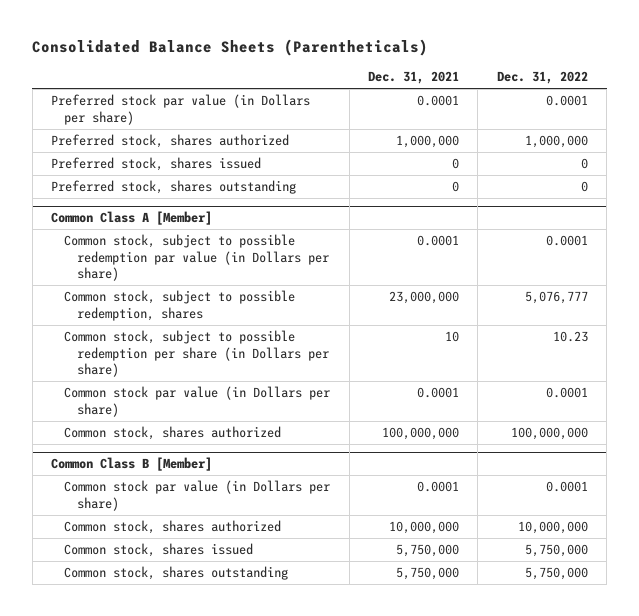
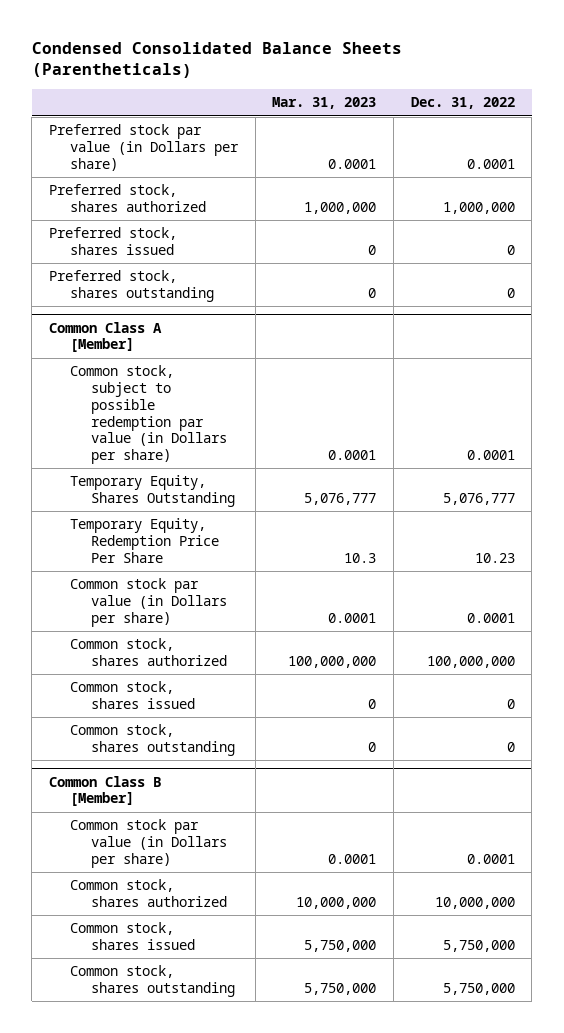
[32,39,429,57] Consolidated Balance Sheets (Parentheticals) -> [31,41,402,79] Condensed Consolidated Balance Sheets (Parentheticals)
[367,71,459,85] Dec. 31, 2021 -> none
none -> [272,97,377,110] Mar. 31, 2023
[64,290,296,321] Common stock, subject to possible redemption, shares -> [70,475,236,508] Temporary Equity, Shares Outstanding
[64,330,330,378] Common stock, subject to possible redemption per share (in Dollars per share) -> [70,518,220,563] Temporary Equity, Redemption Price Per Share
none -> [70,681,196,710] Common stock, shares issued
none -> [70,724,236,757] Common stock, shares outstanding

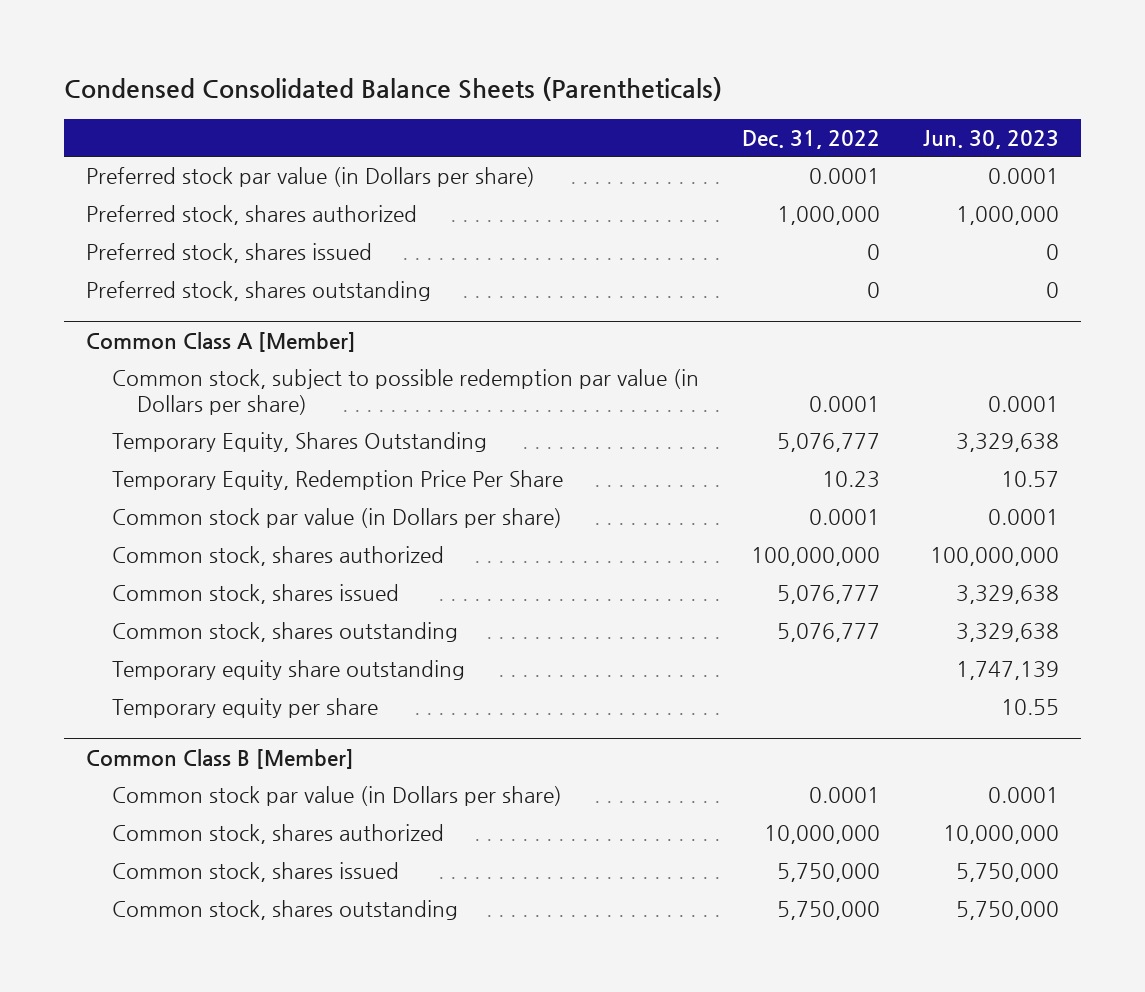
[272,97,377,110] Mar. 31, 2023 -> none
none -> [923,129,1060,149] Jun. 30, 2023
[506,699,515,710] 0 -> [776,585,880,605] 5,076,777
[506,742,515,753] 0 -> [776,623,880,643] 5,076,777
none -> [111,660,465,681] Temporary equity share outstanding
none -> [111,698,378,719] Temporary equity per share

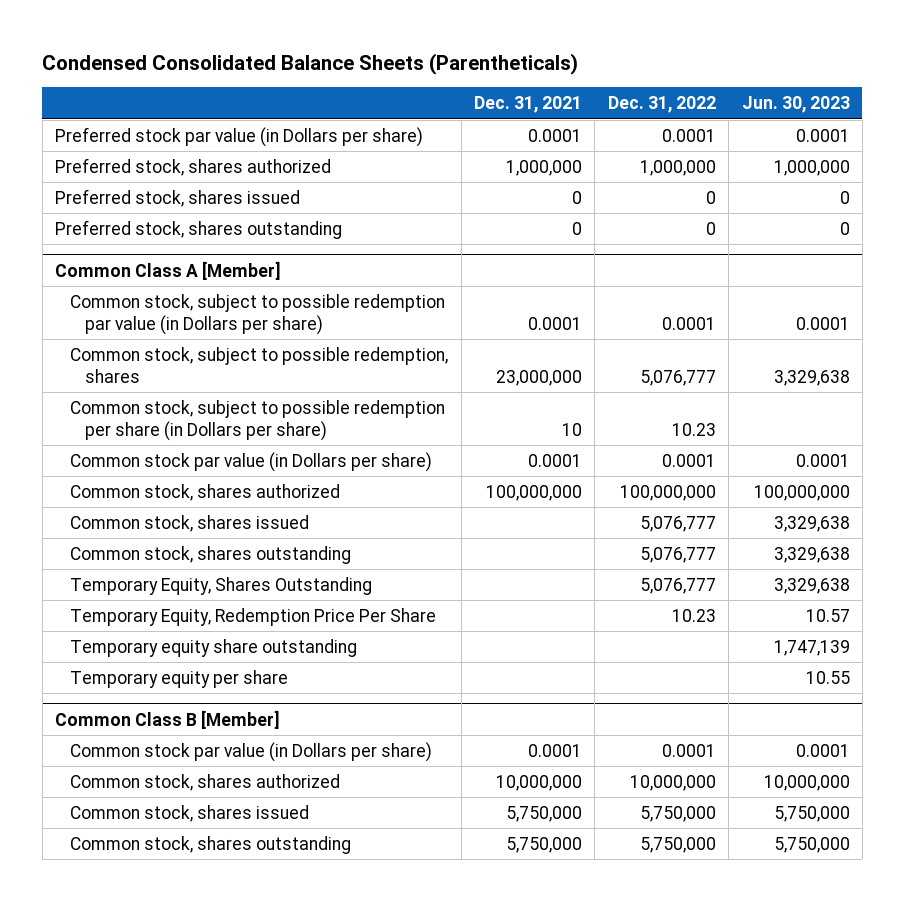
none -> [473,96,582,114] Dec. 31, 2021
none -> [70,346,449,383] Common stock, subject to possible redemption, shares
none -> [70,399,446,441] Common stock, subject to possible redemption per share (in Dollars per share)
[111,432,487,453] Temporary Equity, Shares Outstanding -> [70,576,373,595] Temporary Equity, Shares Outstanding
[111,470,563,491] Temporary Equity, Redemption Price Per Share -> [70,607,437,626] Temporary Equity, Redemption Price Per Share

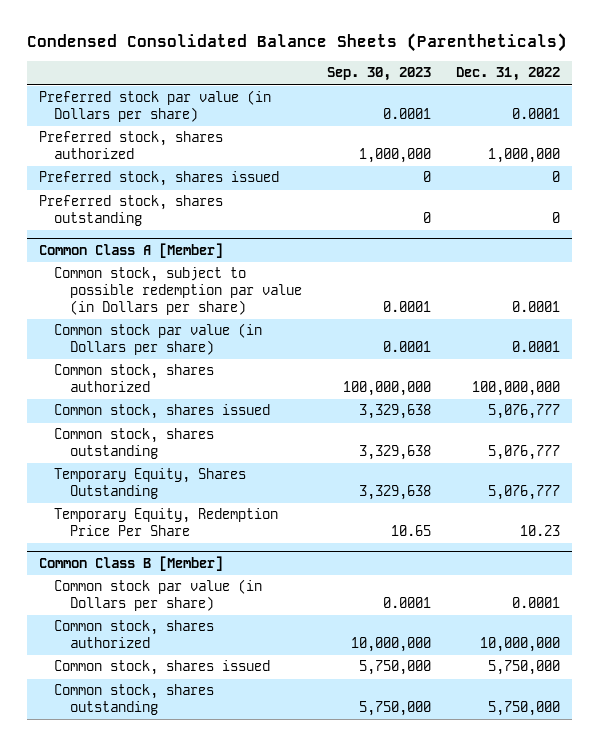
[473,96,582,114] Dec. 31, 2021 -> none
[741,96,850,114] Jun. 30, 2023 -> none
none -> [326,67,431,82] Sep. 30, 2023
[70,346,449,383] Common stock, subject to possible redemption, shares -> none
[70,399,446,441] Common stock, subject to possible redemption per share (in Dollars per share) -> none
[70,638,358,657] Temporary equity share outstanding -> none
[70,669,289,688] Temporary equity per share -> none

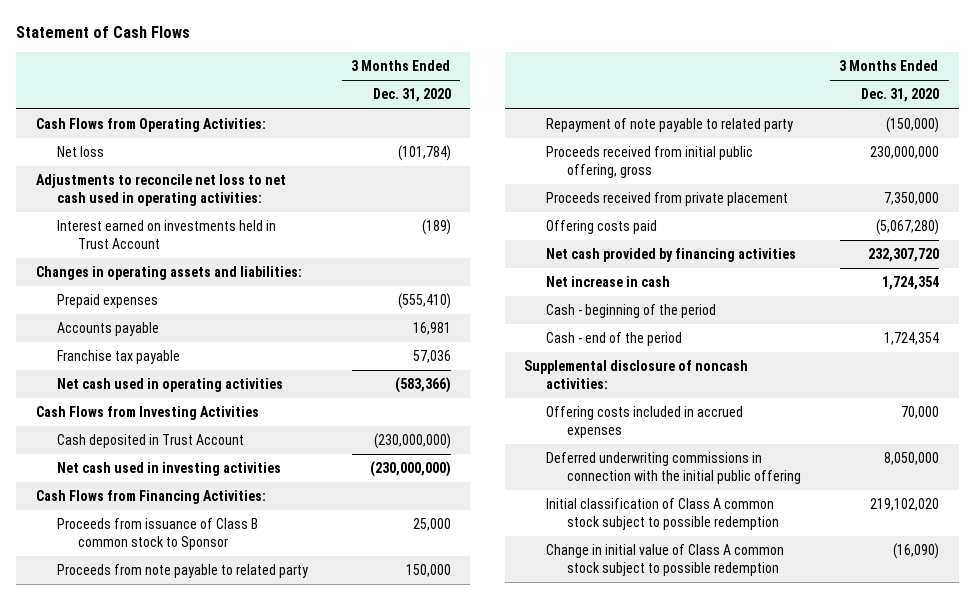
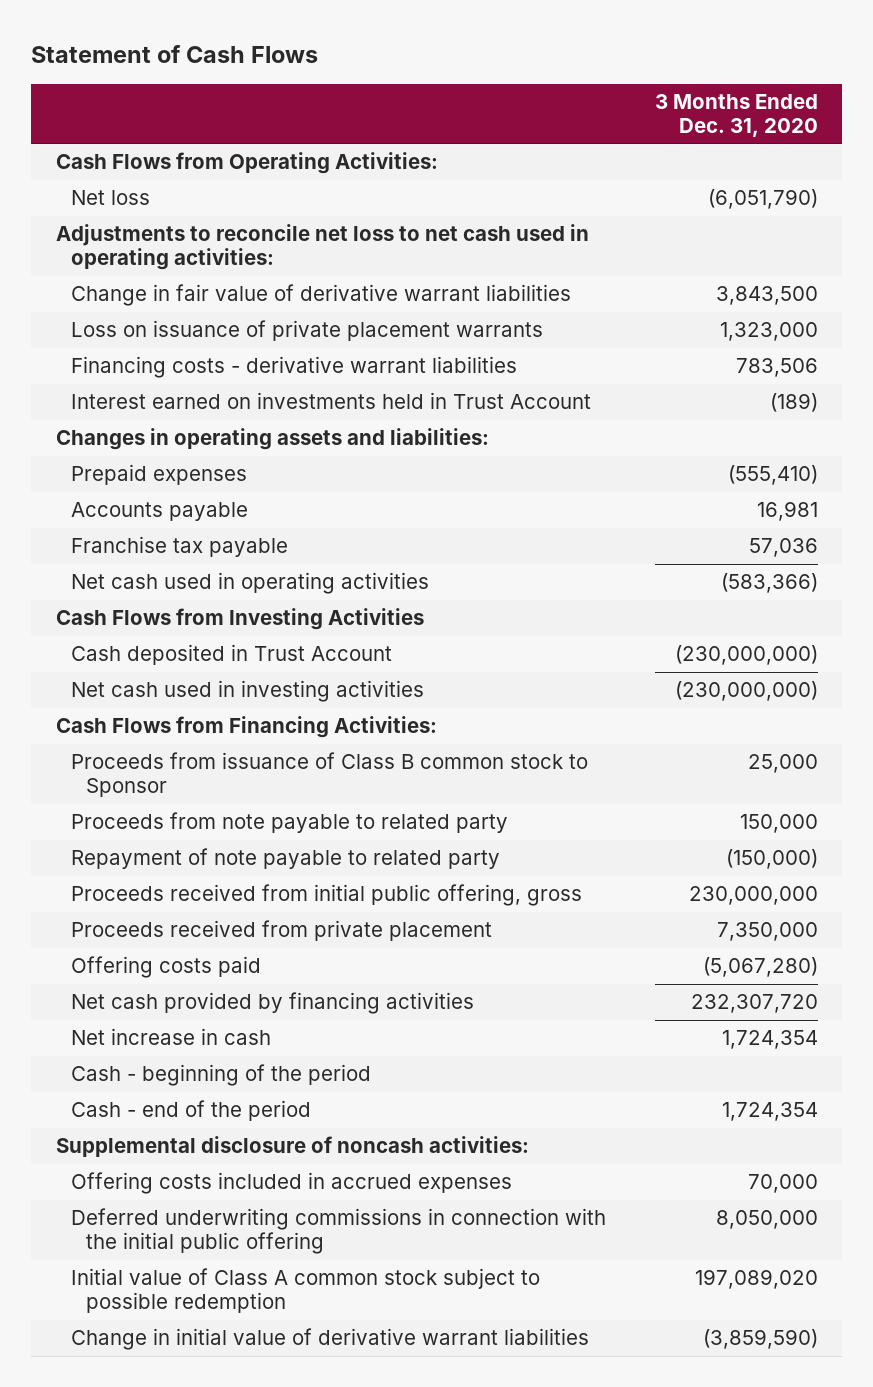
[397,145,451,162] (101,784) -> [707,189,818,210] (6,051,790)
none -> [70,284,571,307] Change in fair value of derivative warrant liabilities
none -> [70,320,543,342] Loss on issuance of private placement warrants
none -> [70,356,517,379] Financing costs - derivative warrant liabilities
[545,498,779,530] Initial classification of Class A common stock subject to possible redemption -> [70,1268,540,1314] Initial value of Class A common stock subject to possible redemption
[869,498,939,512] 219,102,020 -> [694,1269,818,1290] 197,089,020
[545,544,784,576] Change in initial value of Class A common stock subject to possible redemption -> [70,1328,589,1351] Change in initial value of derivative warrant liabilities
[892,543,939,560] (16,090) -> [702,1329,818,1350] (3,859,590)

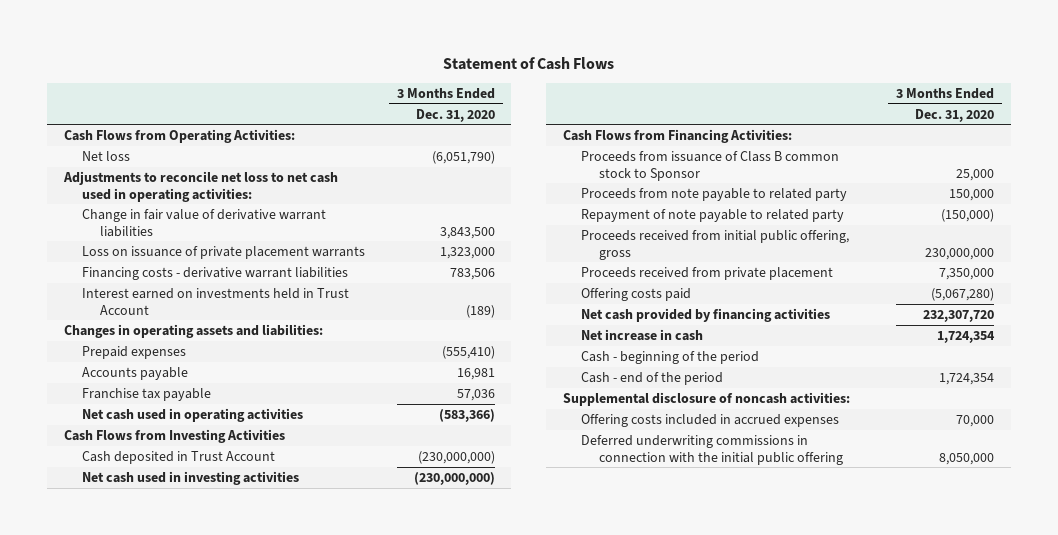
[70,1268,540,1314] Initial value of Class A common stock subject to possible redemption -> none
[70,1328,589,1351] Change in initial value of derivative warrant liabilities -> none

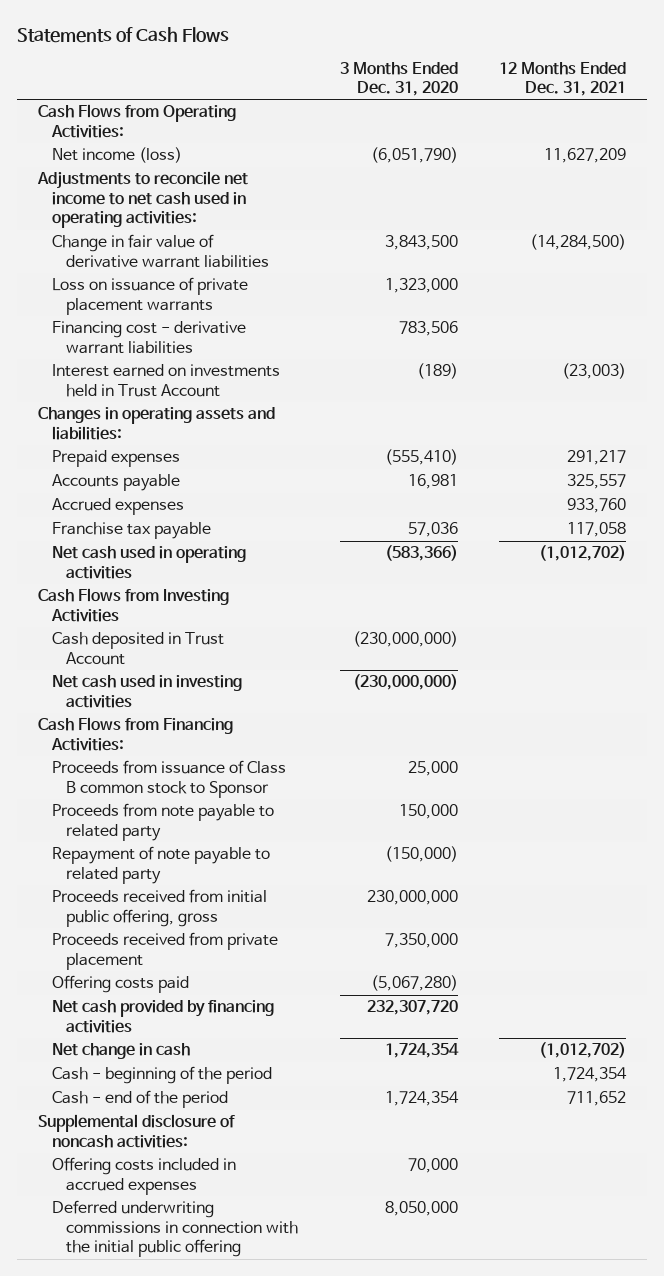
[442,57,614,71] Statement of Cash Flows -> [16,26,229,43] Statements of Cash Flows
none -> [499,61,627,97] 12 Months Ended Dec. 31, 2021
[81,150,130,161] Net loss -> [51,147,182,164] Net income (loss)
[62,170,338,202] Adjustments to reconcile net loss to net cash used in operating activities: -> [36,171,248,229] Adjustments to reconcile net income to net cash used in operating activities:
[81,266,348,280] Financing costs - derivative warrant liabilities -> [51,321,246,354] Financing cost - derivative warrant liabilities
none -> [51,498,184,516] Accrued expenses
[580,328,703,341] Net increase in cash -> [51,1043,190,1060] Net change in cash

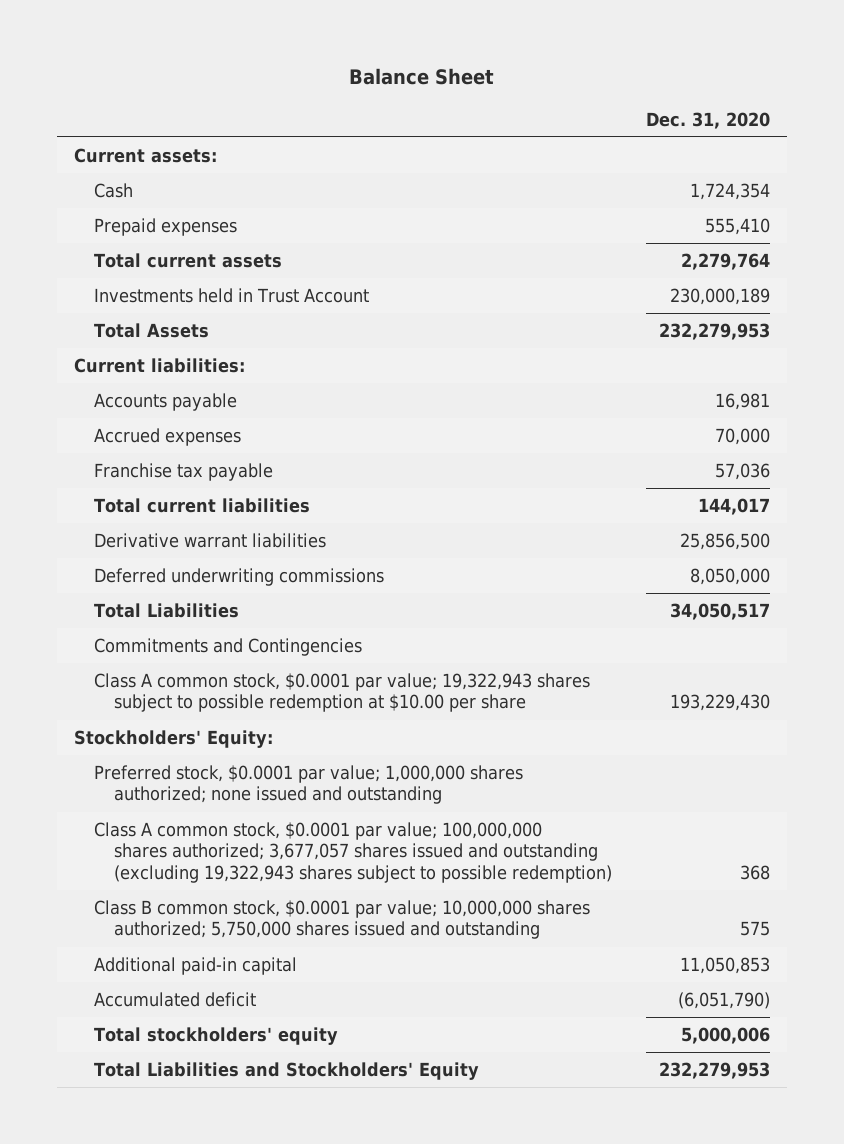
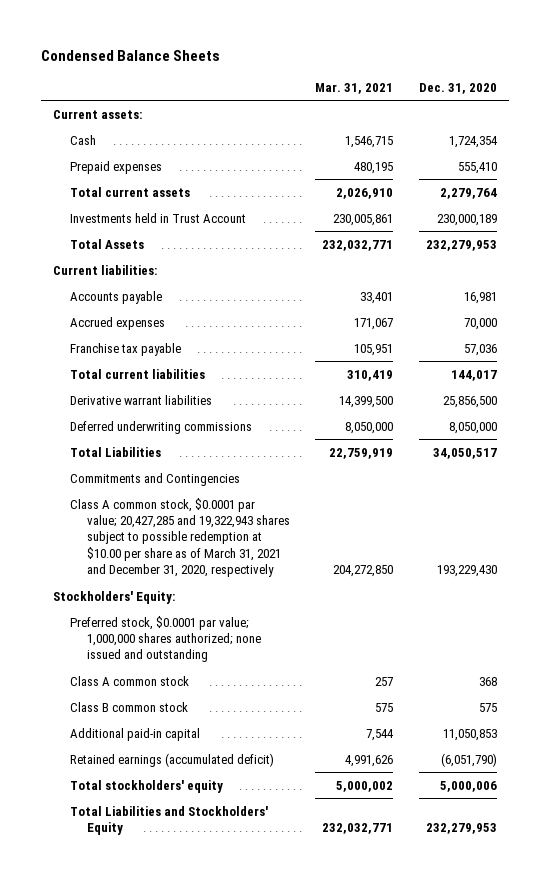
[349,68,495,86] Balance Sheet -> [40,50,220,62] Condensed Balance Sheets
none -> [315,82,394,94] Mar. 31, 2021
[94,672,591,713] Class A common stock, $0.0001 par value; 19,322,943 shares subject to possible redemption at $10.00 per share -> [70,497,290,578] Class A common stock, $0.0001 par value; 20,427,285 and 19,322,943 shares subject to possible redemption at $10.00 per share as of March 31, 2021 and December 31, 2020, respectively
[94,821,613,883] Class A common stock, $0.0001 par value; 100,000,000 shares authorized; 3,677,057 shares issued and outstanding (excluding 19,322,943 shares subject to possible redemption) -> [70,675,190,686] Class A common stock
[94,899,591,940] Class B common stock, $0.0001 par value; 10,000,000 shares authorized; 5,750,000 shares issued and outstanding -> [70,701,189,712] Class B common stock
[94,991,257,1007] Accumulated deficit -> [70,752,275,767] Retained earnings (accumulated deficit)

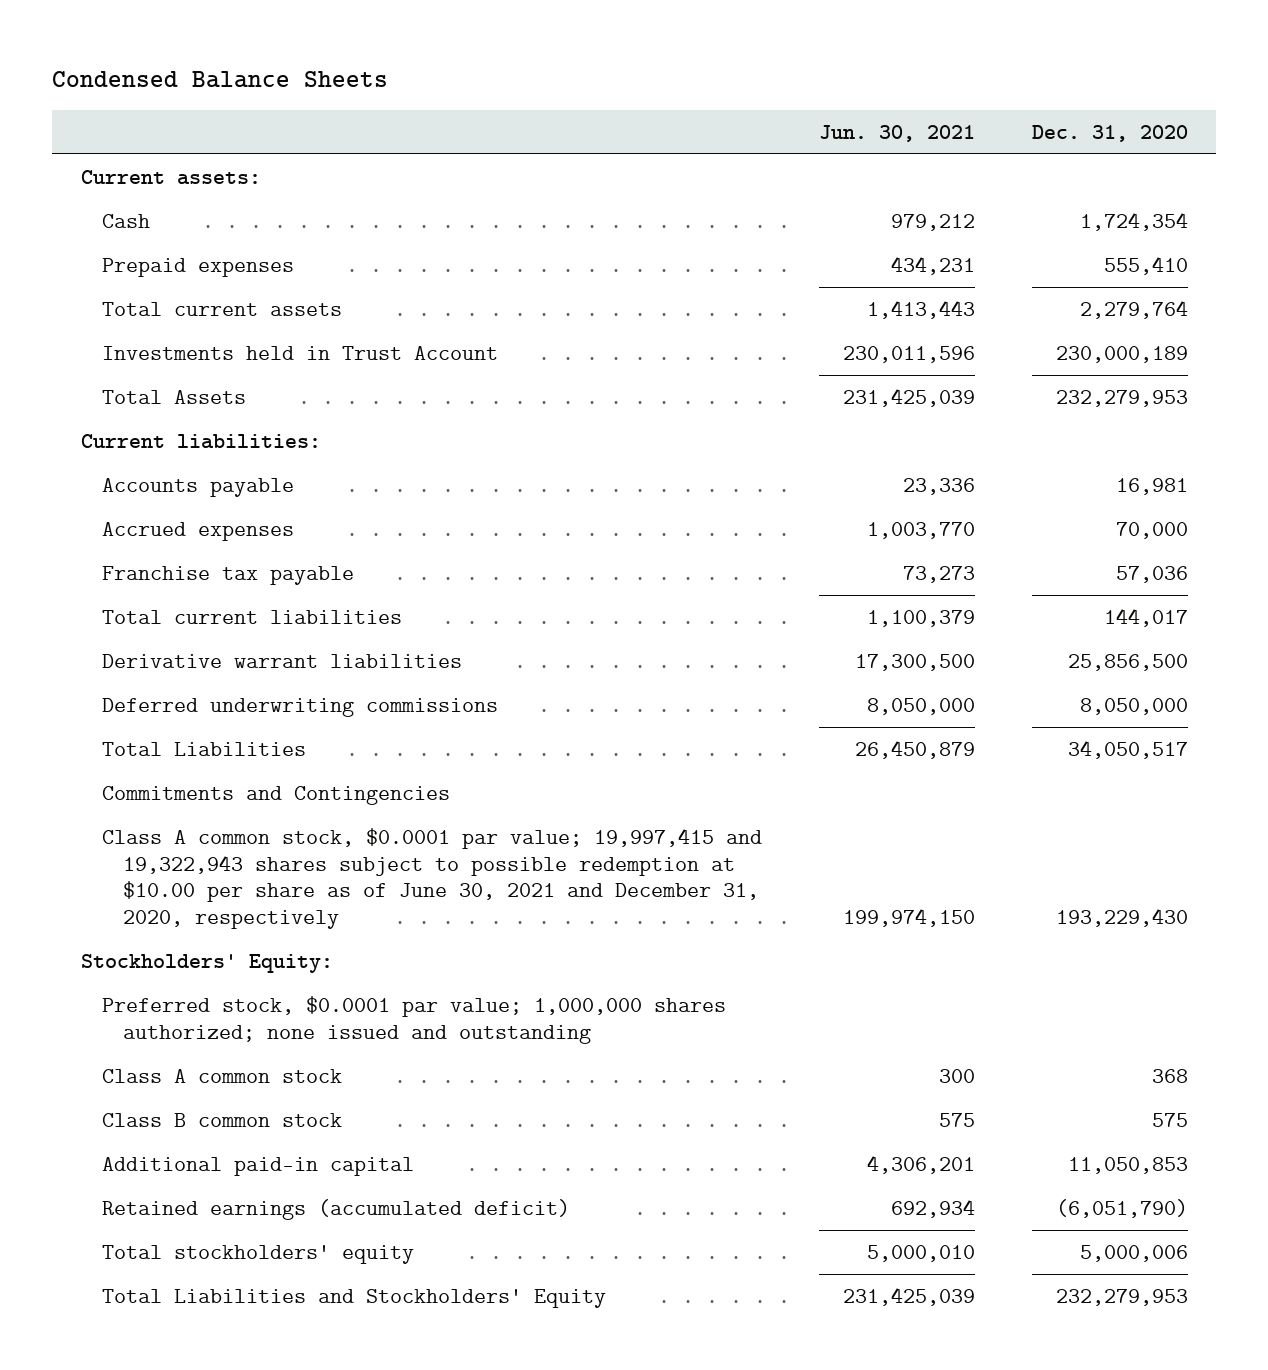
[315,82,394,94] Mar. 31, 2021 -> none
none -> [818,124,975,142] Jun. 30, 2021
[70,497,290,578] Class A common stock, $0.0001 par value; 20,427,285 and 19,322,943 shares subject to possible redemption at $10.00 per share as of March 31, 2021 and December 31, 2020, respectively -> [101,827,762,929] Class A common stock, $0.0001 par value; 19,997,415 and 19,322,943 shares subject to possible redemption at $10.00 per share as of June 30, 2021 and December 31, 2020, respectively

